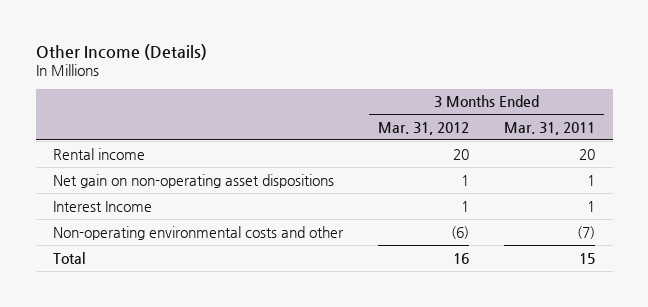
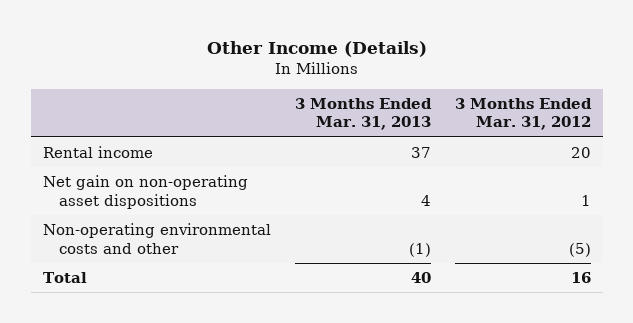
[504,121,596,135] Mar. 31, 2011 -> none
none -> [294,97,432,131] 3 Months Ended Mar. 31, 2013
[53,200,153,212] Interest Income -> none
[451,225,470,239] (6) -> [568,242,591,257] (5)

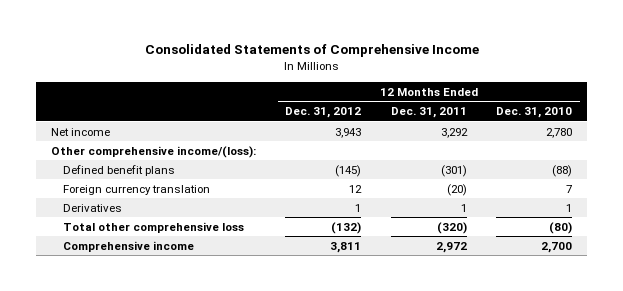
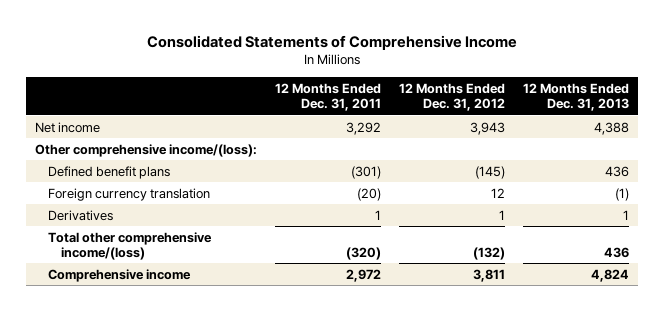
[496,107,573,119] Dec. 31, 2010 -> none
none -> [522,82,629,112] 12 Months Ended Dec. 31, 2013
[62,221,244,233] Total other comprehensive loss -> [47,231,212,261] Total other comprehensive income/(loss)

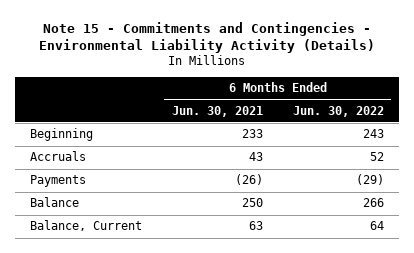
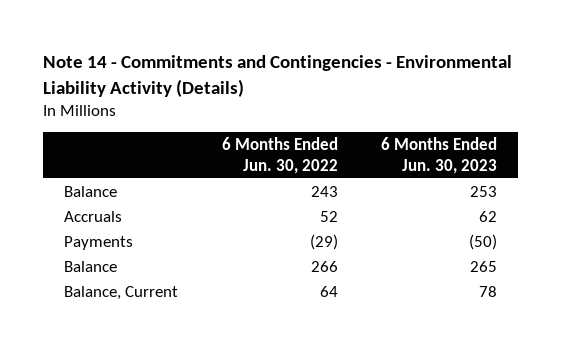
[38,21,375,54] Note 15 - Commitments and Contingencies - Environmental Liability Activity (Details) -> [42,55,512,97] Note 14 - Commitments and Contingencies - Environmental Liability Activity (Details)
[171,105,263,117] Jun. 30, 2021 -> none
none -> [380,137,497,174] 6 Months Ended Jun. 30, 2023
[29,128,93,142] Beginning -> [64,185,118,197] Balance

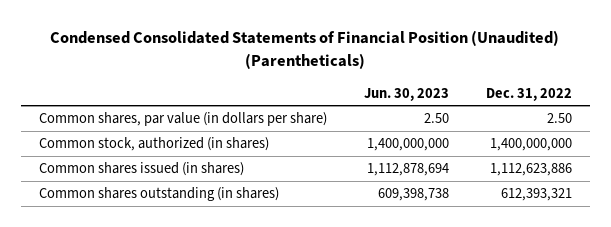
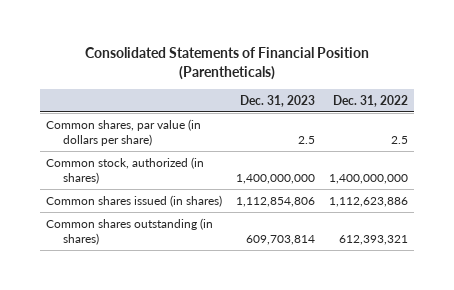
[50,30,560,69] Condensed Consolidated Statements of Financial Position (Unaudited) (Parentheticals) -> [84,47,369,80] Consolidated Statements of Financial Position (Parentheticals)
[363,87,449,101] Jun. 30, 2023 -> none
none -> [239,94,315,107] Dec. 31, 2023
[546,113,572,124] 2.50 -> [390,136,408,145] 2.5

